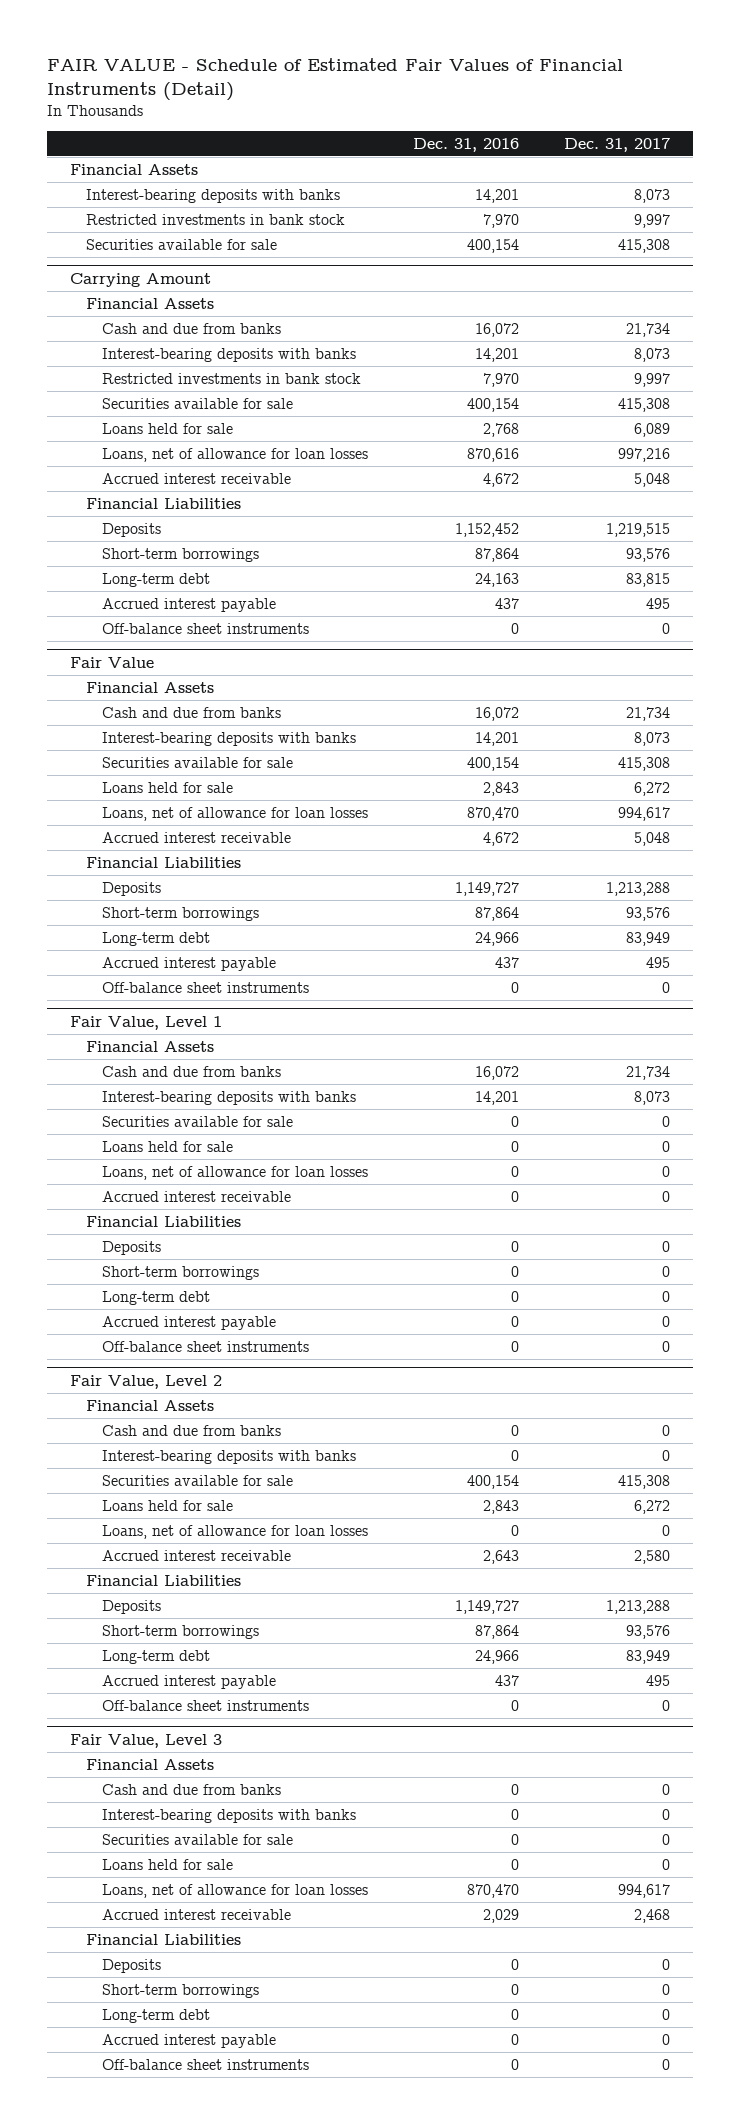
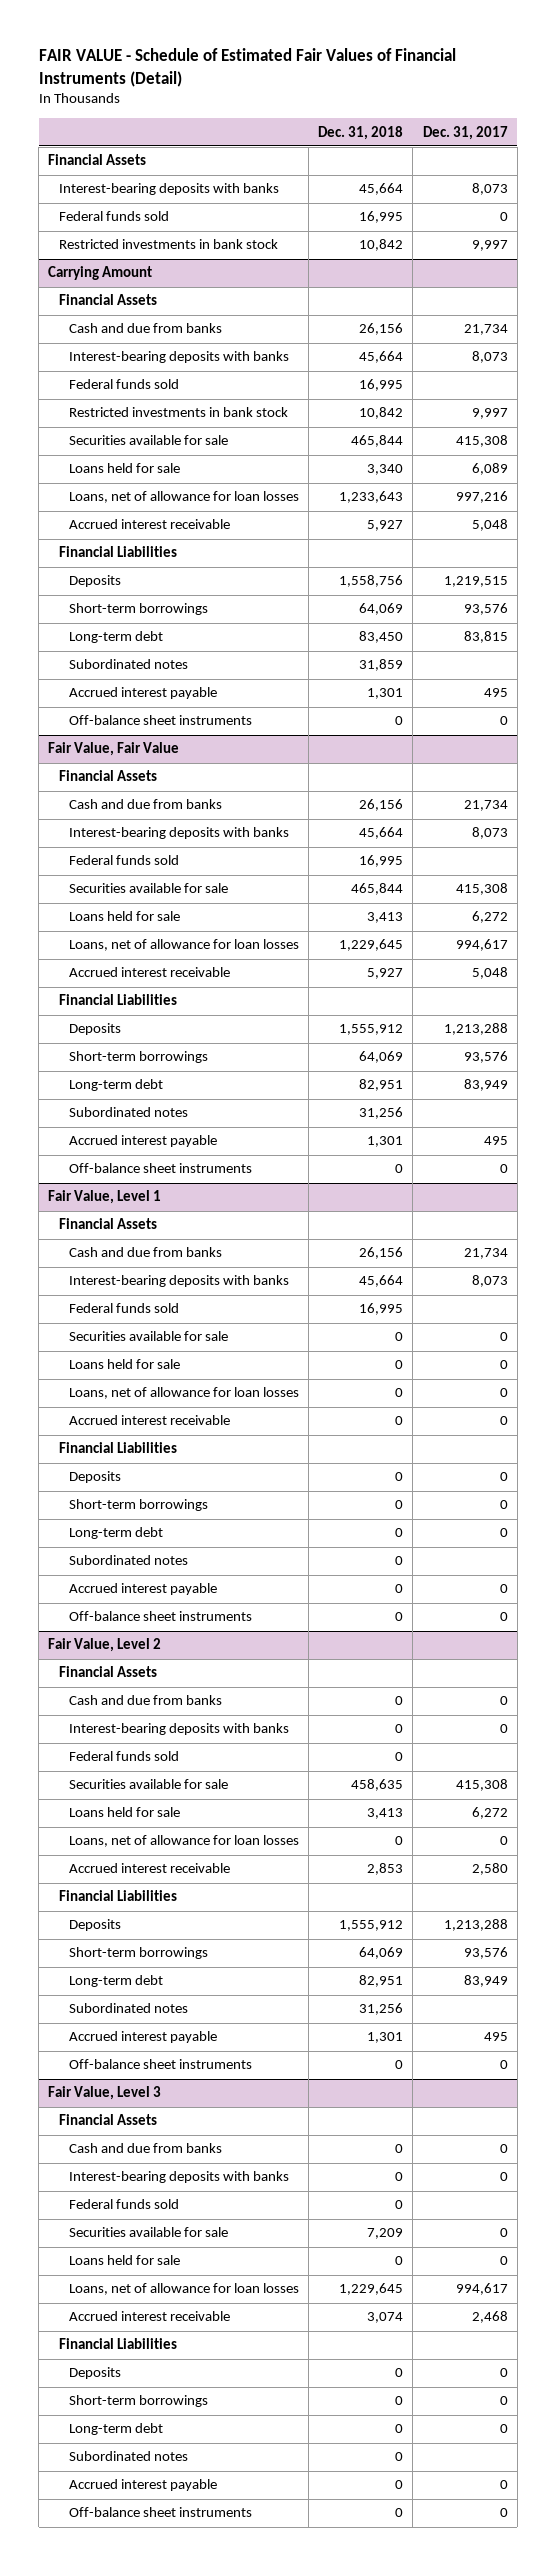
[412,137,519,152] Dec. 31, 2016 -> none
none -> [318,125,404,140] Dec. 31, 2018
none -> [58,211,169,222] Federal funds sold
[85,238,277,250] Securities available for sale -> none
none -> [69,379,180,390] Federal funds sold
none -> [69,659,189,670] Subordinated notes
[69,656,154,668] Fair Value -> [48,742,180,757] Fair Value, Fair Value
none -> [69,855,180,866] Federal funds sold
none -> [69,1107,189,1118] Subordinated notes
none -> [69,1303,180,1314] Federal funds sold
none -> [69,1555,189,1566] Subordinated notes
none -> [69,1751,180,1762] Federal funds sold
none -> [69,2003,189,2014] Subordinated notes
none -> [69,2199,180,2210] Federal funds sold
none -> [69,2451,189,2462] Subordinated notes

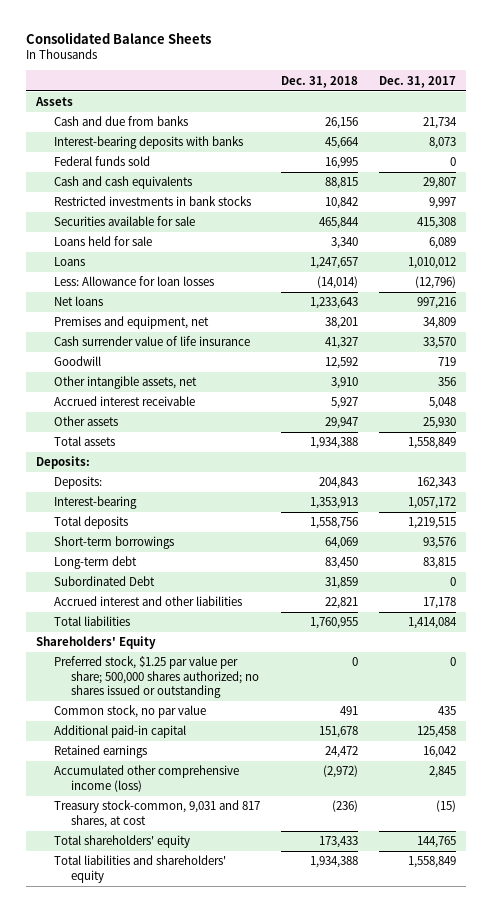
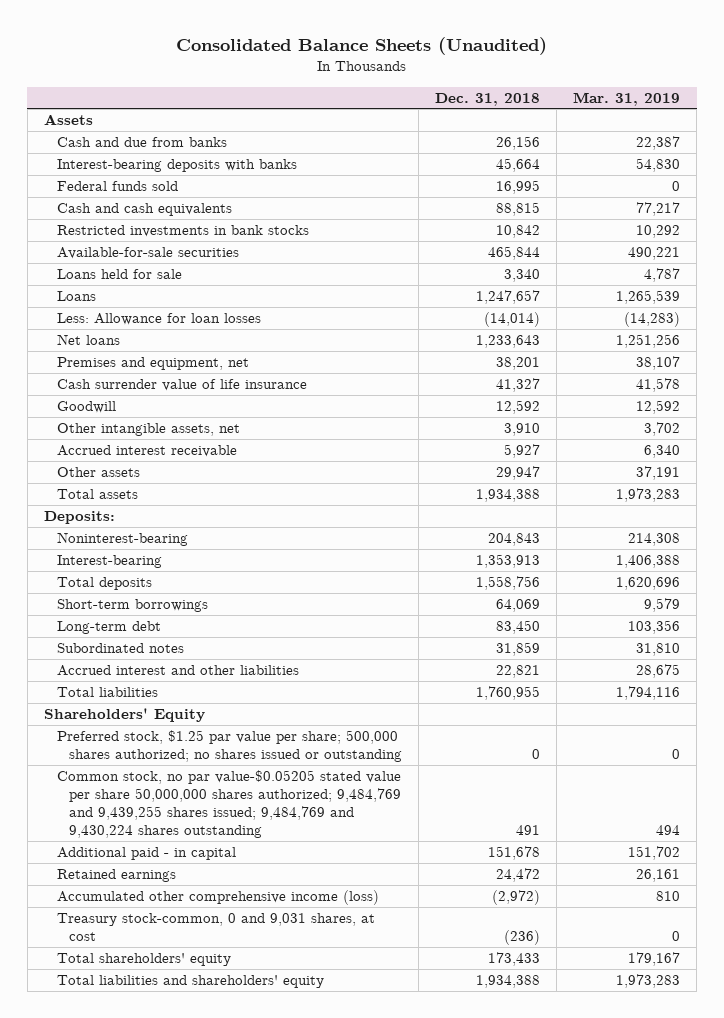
[25,31,211,44] Consolidated Balance Sheets -> [176,36,548,55] Consolidated Balance Sheets (Unaudited)
[378,75,456,88] Dec. 31, 2017 -> none
none -> [573,91,681,106] Mar. 31, 2019
[53,216,195,227] Securities available for sale -> [56,247,239,260] Available-for-sale securities
[53,476,102,490] Deposits: -> [56,532,188,547] Noninterest-bearing
[53,576,155,587] Subordinated Debt -> [56,643,184,654] Subordinated notes
[53,705,206,719] Common stock, no par value -> [56,770,402,839] Common stock, no par value-$0.05205 stated value per share 50,000,000 shares authorized; 9,484,769 and 9,439,255 shares issued; 9,484,769 and 9,430,224 shares outstanding
[53,725,186,739] Additional paid-in capital -> [56,847,236,861] Additional paid - in capital
[53,800,260,828] Treasury stock-common, 9,031 and 817 shares, at cost -> [56,913,375,942] Treasury stock-common, 0 and 9,031 shares, at cost

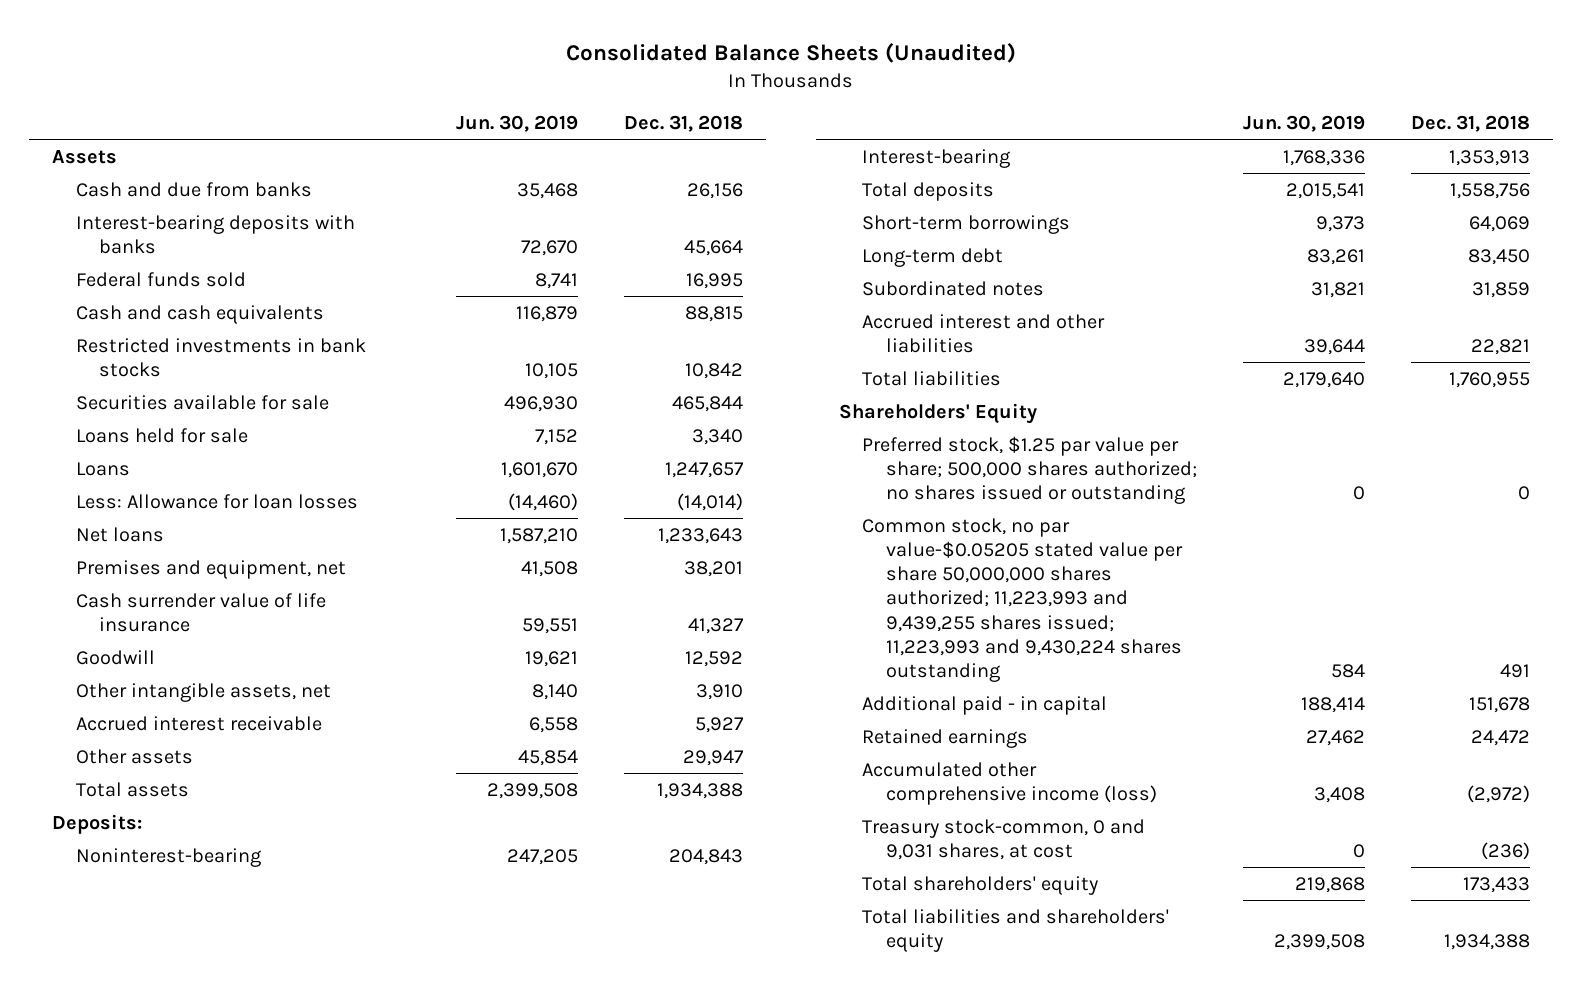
[573,91,681,106] Mar. 31, 2019 -> none
none -> [456,114,579,132] Jun. 30, 2019
[56,247,239,260] Available-for-sale securities -> [75,394,329,410] Securities available for sale
[56,770,402,839] Common stock, no par value-$0.05205 stated value per share 50,000,000 shares authorized; 9,484,769 and 9,439,255 shares issued; 9,484,769 and 9,430,224 shares outstanding -> [862,517,1183,683] Common stock, no par value-$0.05205 stated value per share 50,000,000 shares authorized; 11,223,993 and 9,439,255 shares issued; 11,223,993 and 9,430,224 shares outstanding

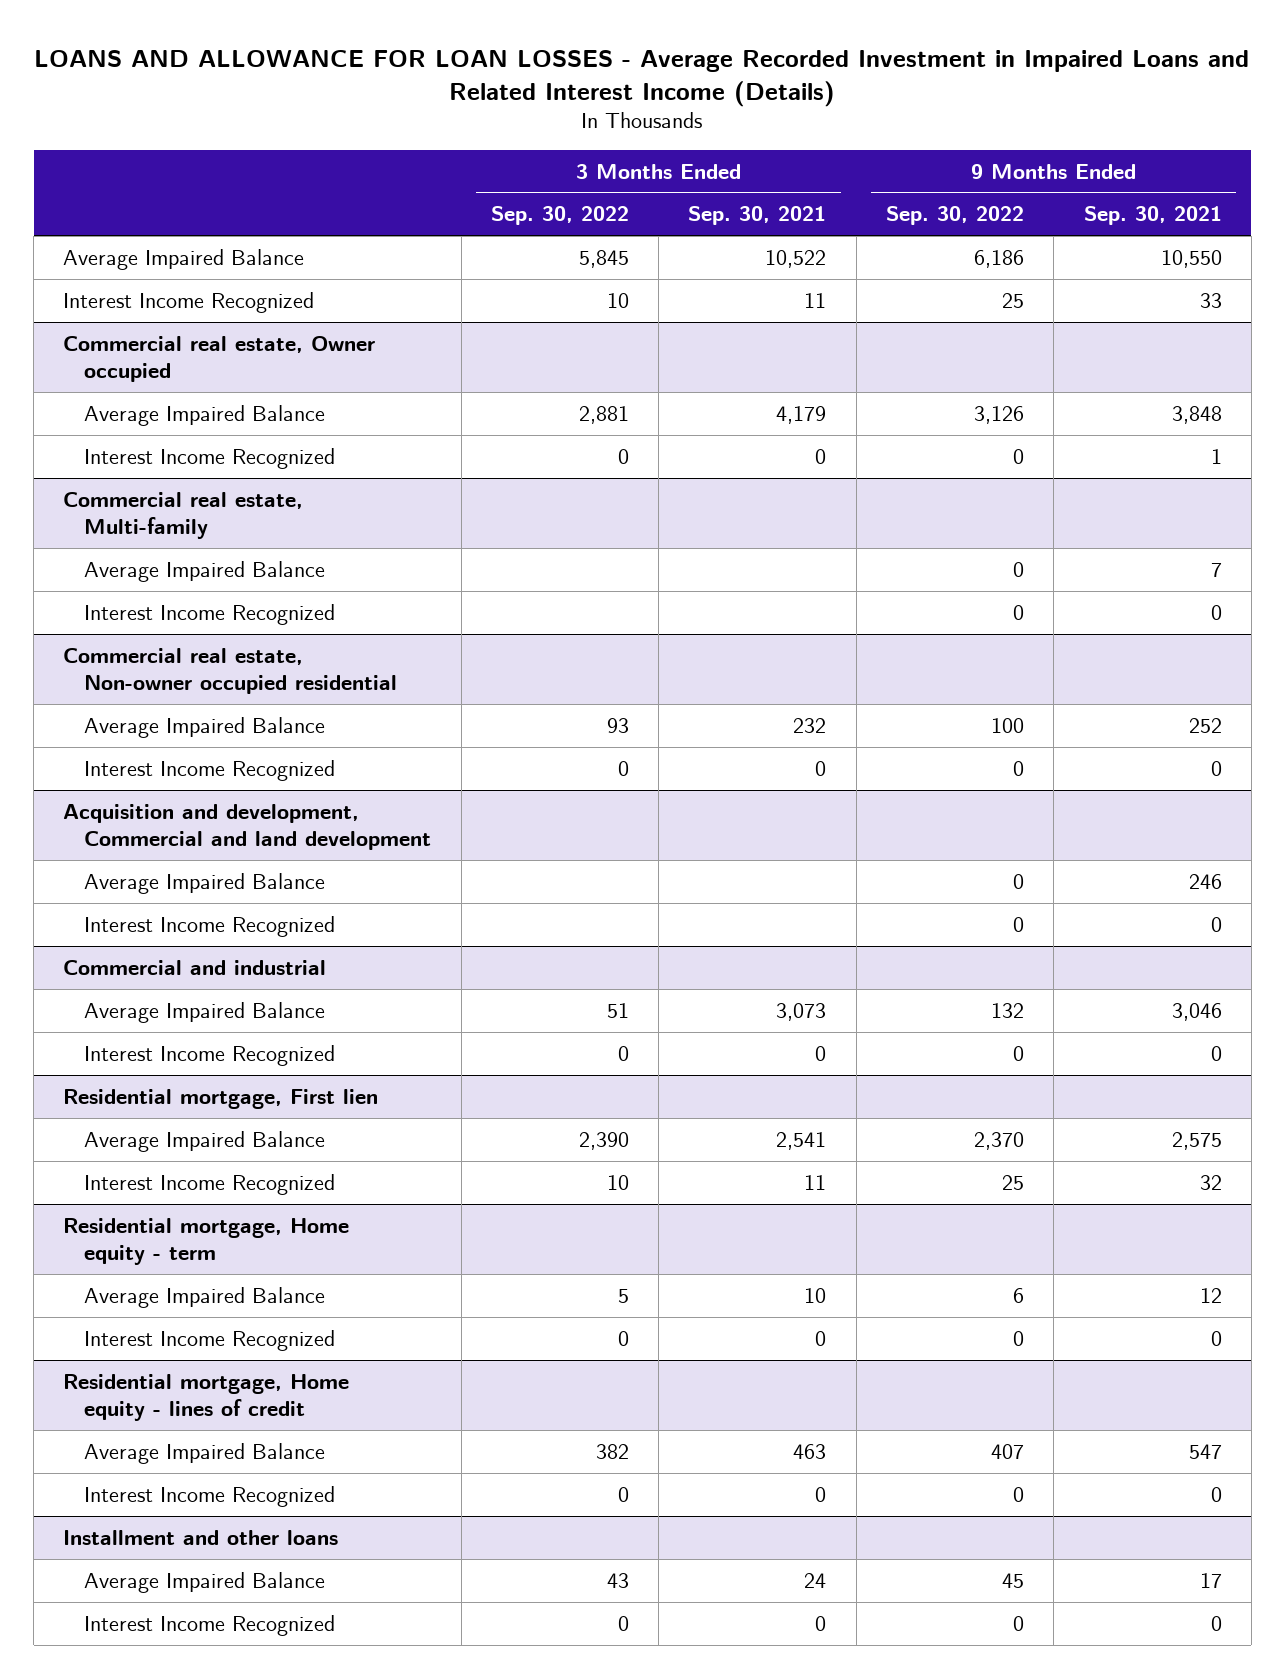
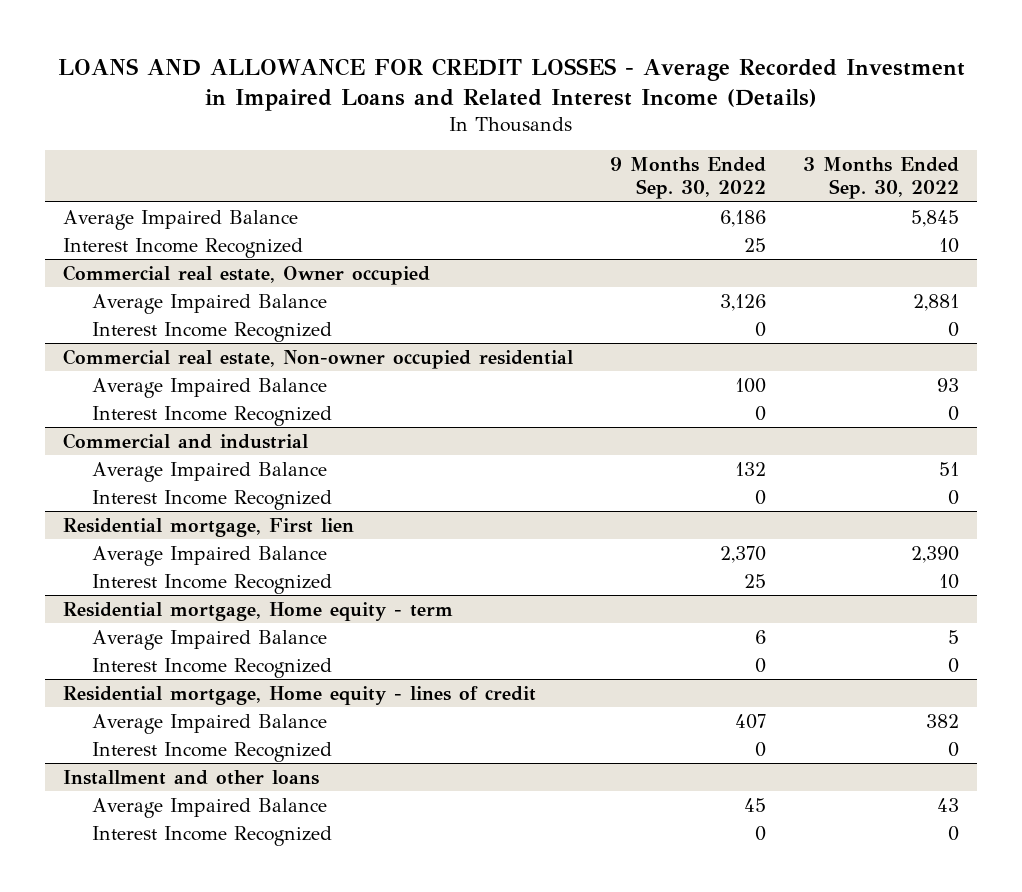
[34,49,1250,107] LOANS AND ALLOWANCE FOR LOAN LOSSES - Average Recorded Investment in Impaired Loans and Related Interest Income (Details) -> [57,57,965,111] LOANS AND ALLOWANCE FOR CREDIT LOSSES - Average Recorded Investment in Impaired Loans and Related Interest Income (Details)
[688,206,827,226] Sep. 30, 2021 -> none
[1083,206,1222,226] Sep. 30, 2021 -> none
[63,491,304,540] Commercial real estate, Multi-family -> none
[84,560,326,582] Average Impaired Balance -> none
[84,603,336,625] Interest Income Recognized -> none
[63,803,432,851] Acquisition and development, Commercial and land development -> none
[84,872,326,894] Average Impaired Balance -> none
[84,915,336,937] Interest Income Recognized -> none

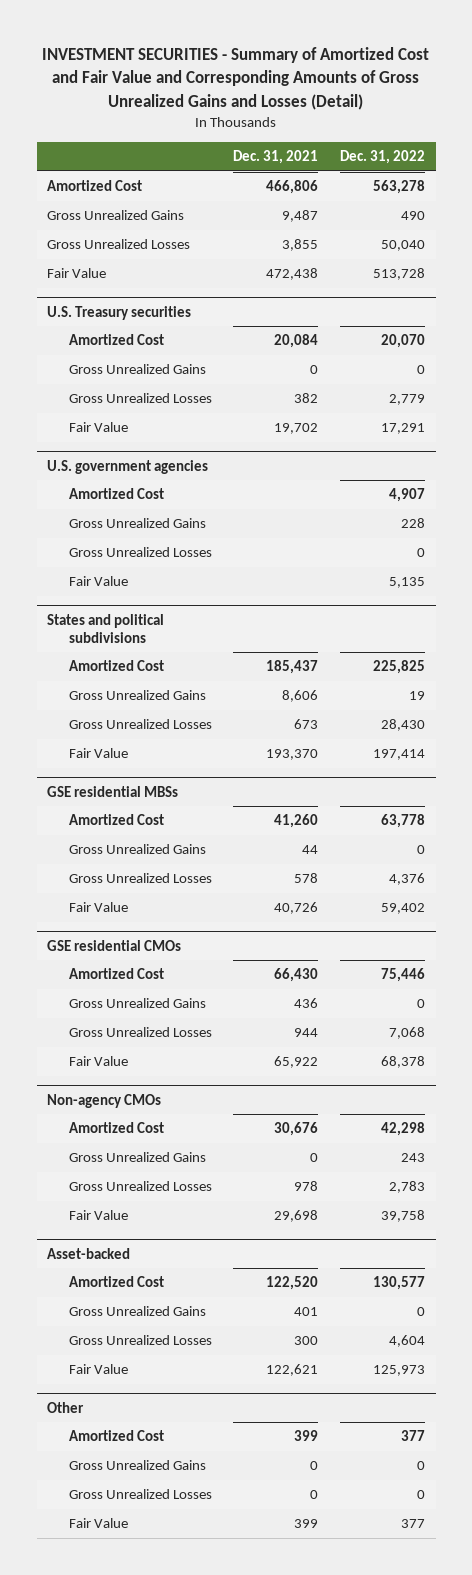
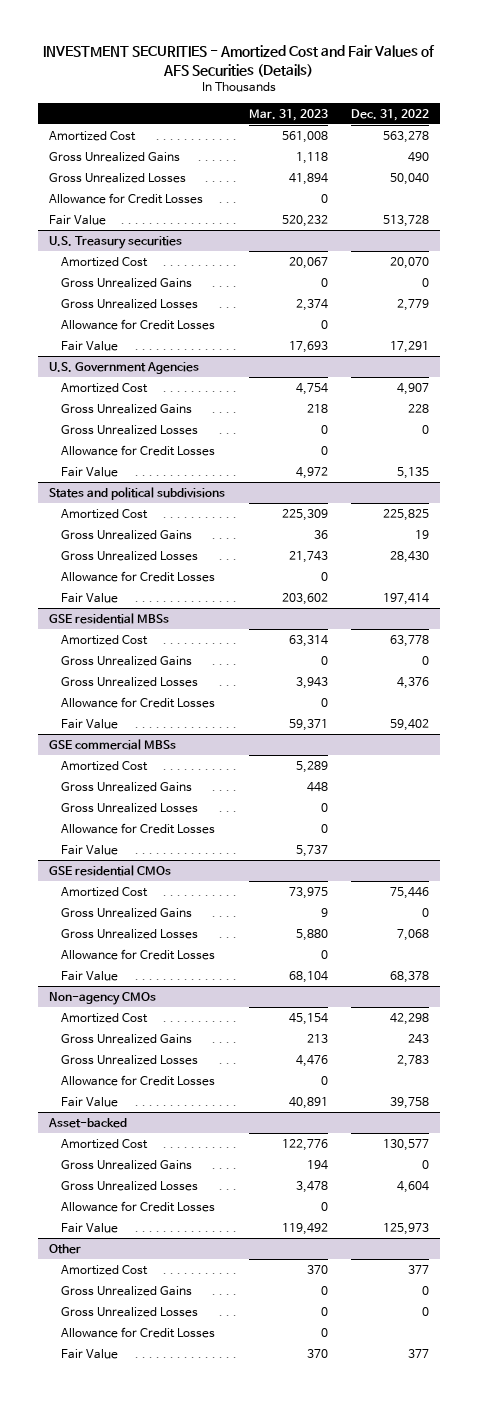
[42,47,430,110] INVESTMENT SECURITIES - Summary of Amortized Cost and Fair Value and Corresponding Amounts of Gross Unrealized Gains and Losses (Detail) -> [43,45,436,77] INVESTMENT SECURITIES - Amortized Cost and Fair Values of AFS Securities (Details)
[233,150,319,165] Dec. 31, 2021 -> none
none -> [248,108,328,121] Mar. 31, 2023
none -> [49,192,204,204] Allowance for Credit Losses
none -> [61,318,216,330] Allowance for Credit Losses
[47,459,209,474] U.S. government agencies -> [49,361,200,374] U.S. Government Agencies
none -> [61,444,216,456] Allowance for Credit Losses
none -> [61,570,216,582] Allowance for Credit Losses
none -> [61,696,216,708] Allowance for Credit Losses
none -> [49,738,177,750] GSE commercial MBSs
none -> [61,760,149,771] Amortized Cost
none -> [61,781,193,792] Gross Unrealized Gains
none -> [61,802,199,813] Gross Unrealized Losses
none -> [61,822,216,834] Allowance for Credit Losses
none -> [61,844,119,855] Fair Value
none -> [61,948,216,960] Allowance for Credit Losses
none -> [61,1074,216,1086] Allowance for Credit Losses
none -> [61,1200,216,1212] Allowance for Credit Losses
none -> [61,1326,216,1338] Allowance for Credit Losses

